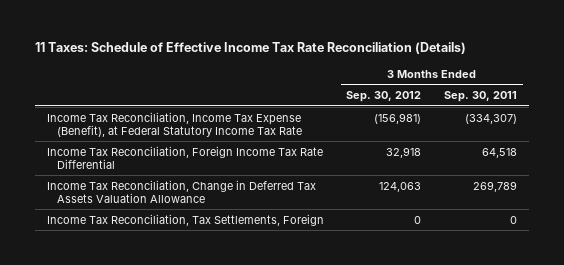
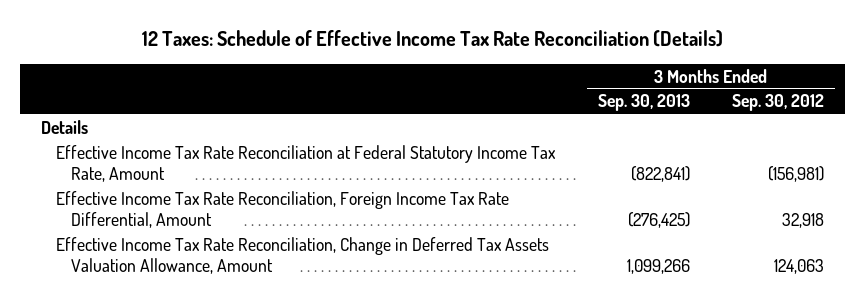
[35,42,467,55] 11 Taxes: Schedule of Effective Income Tax Rate Reconciliation (Details) -> [142,30,724,48] 12 Taxes: Schedule of Effective Income Tax Rate Reconciliation (Details)
[444,91,518,103] Sep. 30, 2011 -> none
none -> [597,94,690,112] Sep. 30, 2013
[46,213,324,226] Income Tax Reconciliation, Tax Settlements, Foreign -> none
none -> [40,119,88,134] Details
[46,111,303,137] Income Tax Reconciliation, Income Tax Expense (Benefit), at Federal Statutory Income Tax Rate -> [56,144,557,182] Effective Income Tax Rate Reconciliation at Federal Statutory Income Tax Rate, Amount
[46,145,323,169] Income Tax Reconciliation, Foreign Income Tax Rate Differential -> [56,190,510,228] Effective Income Tax Rate Reconciliation, Foreign Income Tax Rate Differential, Amount
[46,179,316,203] Income Tax Reconciliation, Change in Deferred Tax Assets Valuation Allowance -> [56,236,550,274] Effective Income Tax Rate Reconciliation, Change in Deferred Tax Assets Valuation Allowance, Amount

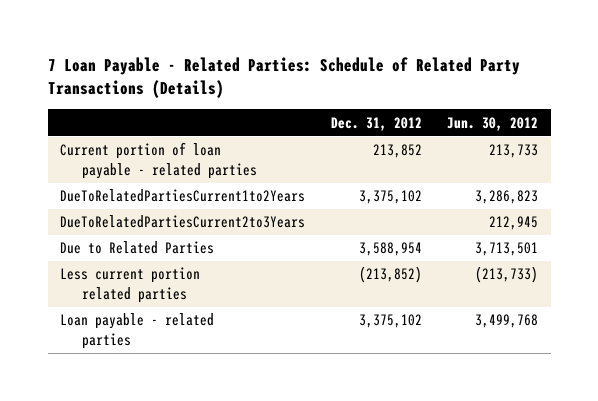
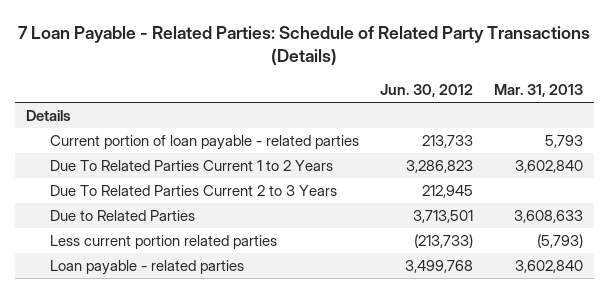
[330,116,422,131] Dec. 31, 2012 -> none
none -> [493,84,583,98] Mar. 31, 2013
none -> [25,109,71,121] Details
[60,189,306,203] DueToRelatedPartiesCurrent1to2Years -> [49,159,333,171] Due To Related Parties Current 1 to 2 Years
[60,215,306,229] DueToRelatedPartiesCurrent2to3Years -> [49,184,337,196] Due To Related Parties Current 2 to 3 Years

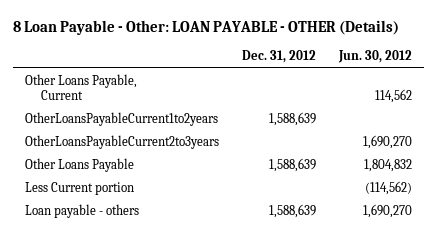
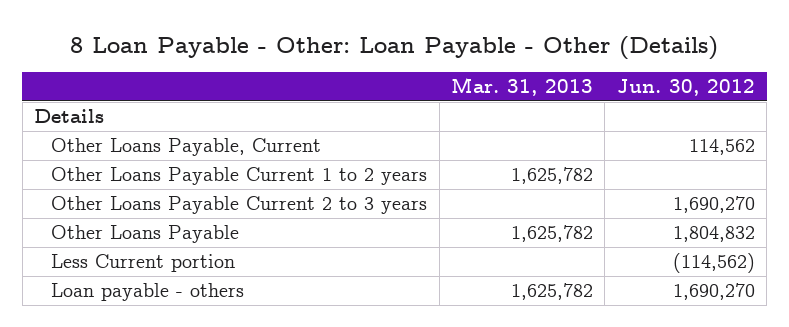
[12,20,399,36] 8 Loan Payable - Other: LOAN PAYABLE - OTHER (Details) -> [70,35,719,60] 8 Loan Payable - Other: Loan Payable - Other (Details)
[241,50,316,64] Dec. 31, 2012 -> none
none -> [451,76,594,96] Mar. 31, 2013
none -> [34,108,105,123] Details
[24,111,218,126] OtherLoansPayableCurrent1to2years -> [51,166,428,185] Other Loans Payable Current 1 to 2 years
[24,134,219,149] OtherLoansPayableCurrent2to3years -> [51,195,428,214] Other Loans Payable Current 2 to 3 years

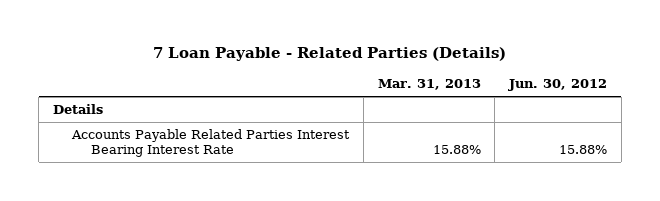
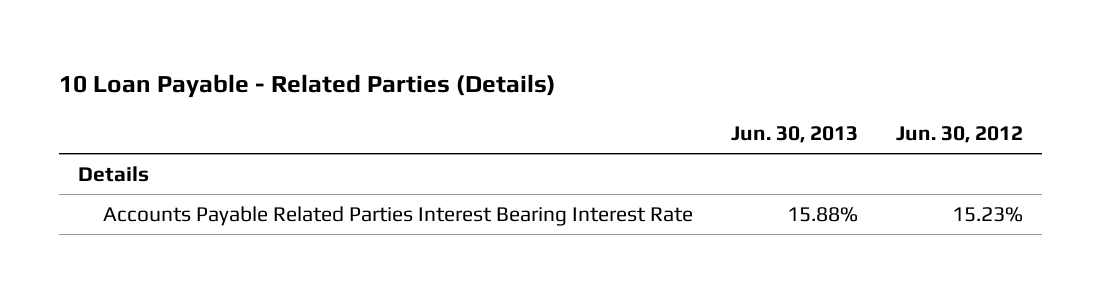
[153,47,507,62] 7 Loan Payable - Related Parties (Details) -> [59,74,557,99] 10 Loan Payable - Related Parties (Details)
[377,79,481,91] Mar. 31, 2013 -> none
none -> [730,126,858,144] Jun. 30, 2013
[559,145,608,155] 15.88% -> [951,206,1023,222] 15.23%

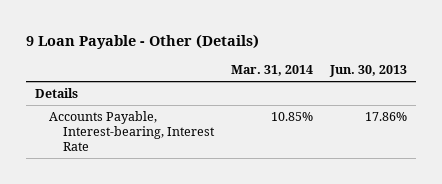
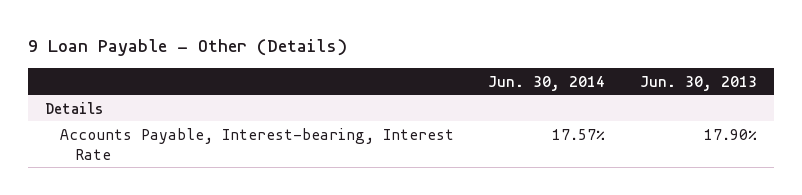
[231,65,314,77] Mar. 31, 2014 -> none
none -> [488,75,606,91] Jun. 30, 2014
[365,111,408,121] 17.86% -> [703,128,757,140] 17.90%

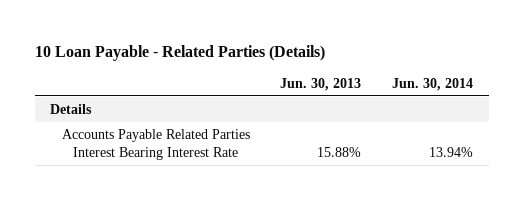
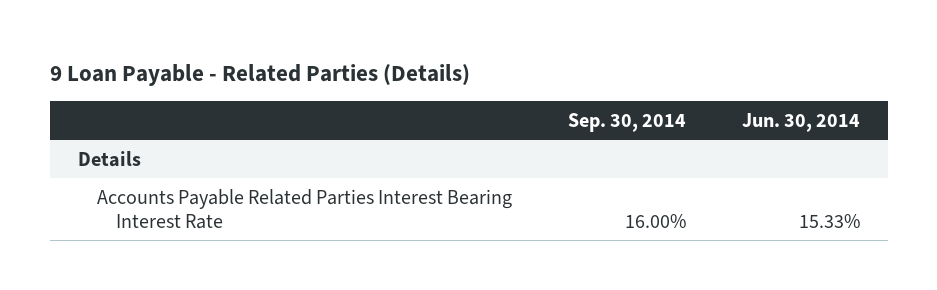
[34,44,325,61] 10 Loan Payable - Related Parties (Details) -> [49,63,470,86] 9 Loan Payable - Related Parties (Details)
[280,77,362,91] Jun. 30, 2013 -> none
none -> [567,112,686,132] Sep. 30, 2014
[429,146,474,157] 13.94% -> [798,213,860,228] 15.33%

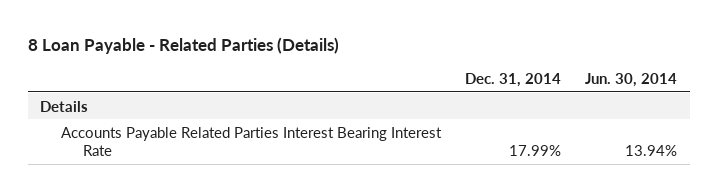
[49,63,470,86] 9 Loan Payable - Related Parties (Details) -> [27,36,339,54] 8 Loan Payable - Related Parties (Details)
[567,112,686,132] Sep. 30, 2014 -> none
none -> [465,72,562,87] Dec. 31, 2014
[798,213,860,228] 15.33% -> [625,145,678,157] 13.94%

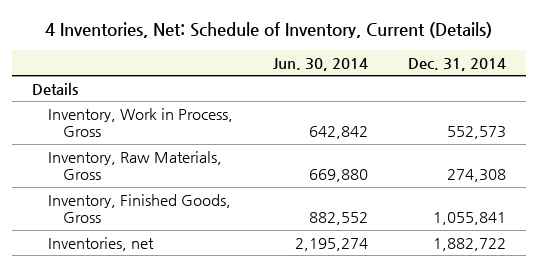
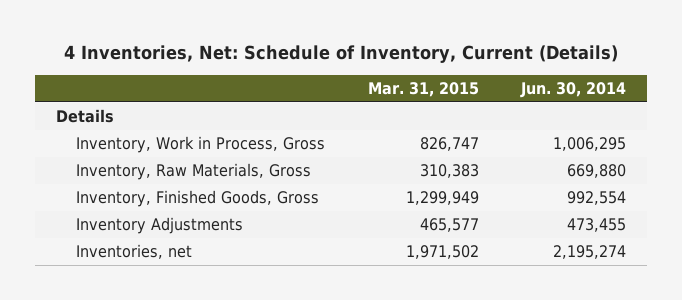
[407,57,506,71] Dec. 31, 2014 -> none
none -> [367,82,479,98] Mar. 31, 2015
[308,126,368,140] 642,842 -> [552,137,626,152] 1,006,295
[308,212,368,226] 882,552 -> [566,191,626,206] 992,554
none -> [76,217,244,235] Inventory Adjustments

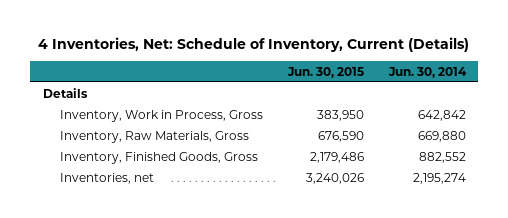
[367,82,479,98] Mar. 31, 2015 -> none
none -> [287,66,365,78] Jun. 30, 2015
[552,137,626,152] 1,006,295 -> [417,109,466,121] 642,842
[76,217,244,235] Inventory Adjustments -> none
[566,191,626,206] 992,554 -> [418,151,466,163] 882,552

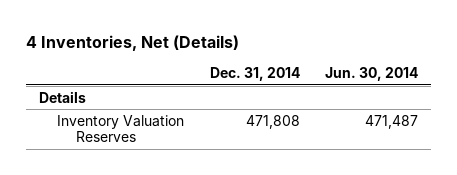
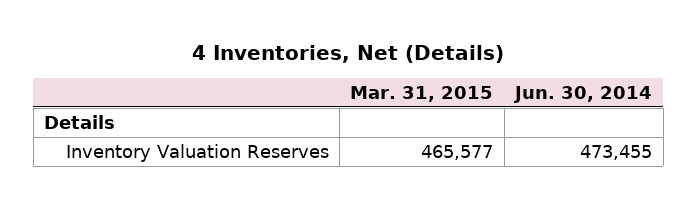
[209,67,300,82] Dec. 31, 2014 -> none
none -> [350,85,494,102] Mar. 31, 2015
[365,114,419,129] 471,487 -> [580,145,653,161] 473,455

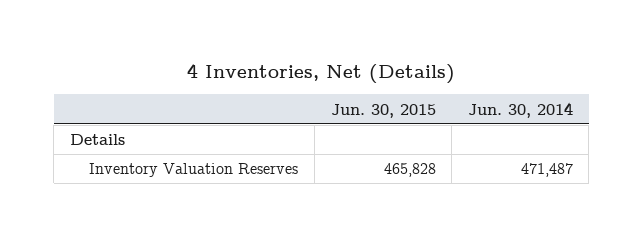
[350,85,494,102] Mar. 31, 2015 -> none
none -> [330,103,436,118] Jun. 30, 2015
[580,145,653,161] 473,455 -> [520,163,573,178] 471,487

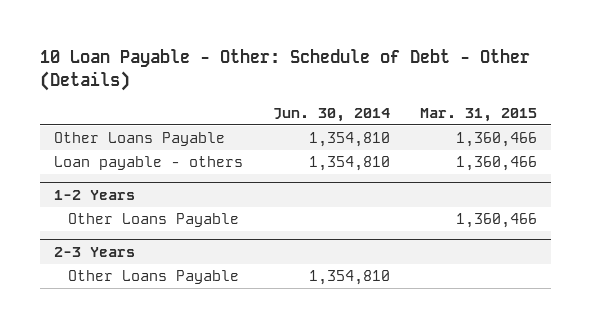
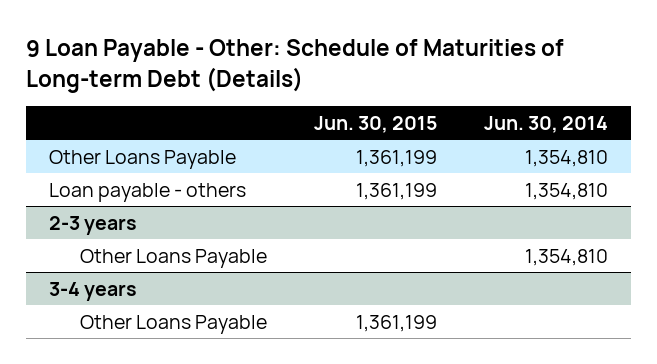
[39,48,530,91] 10 Loan Payable - Other: Schedule of Debt - Other (Details) -> [25,39,564,93] 9 Loan Payable - Other: Schedule of Maturities of Long-term Debt (Details)
[419,107,537,122] Mar. 31, 2015 -> none
none -> [314,116,438,134] Jun. 30, 2015
[54,190,136,201] 1-2 Years -> none
[67,213,239,228] Other Loans Payable -> none
[54,247,136,258] 2-3 Years -> [49,215,138,235] 2-3 years
none -> [49,281,138,301] 3-4 years
none -> [80,314,268,334] Other Loans Payable

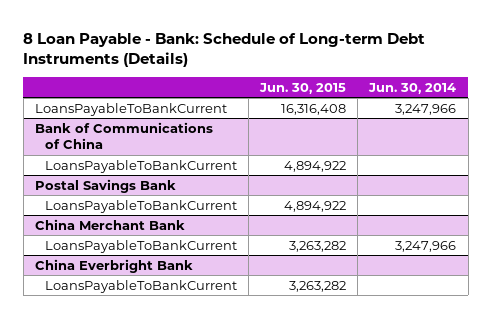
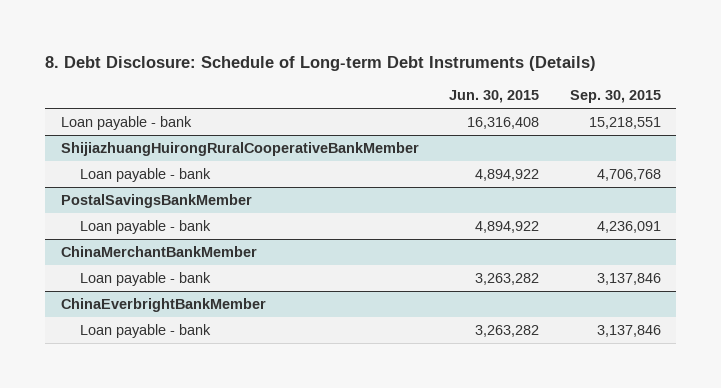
[23,32,426,67] 8 Loan Payable - Bank: Schedule of Long-term Debt Instruments (Details) -> [45,55,597,71] 8. Debt Disclosure: Schedule of Long-term Debt Instruments (Details)
[368,82,457,94] Jun. 30, 2014 -> none
none -> [569,90,661,104] Sep. 30, 2015
[35,121,214,150] Bank of Communications of China -> none
[35,102,228,116] LoansPayableToBankCurrent -> [60,115,192,130] Loan payable - bank
none -> [60,141,419,156] ShijiazhuangHuirongRuralCooperativeBankMember
[44,159,237,173] LoansPayableToBankCurrent -> [80,167,212,182] Loan payable - bank
[35,178,177,193] Postal Savings Bank -> [60,193,252,208] PostalSavingsBankMember
[44,199,237,213] LoansPayableToBankCurrent -> [80,219,212,234] Loan payable - bank
[35,218,186,230] China Merchant Bank -> [60,245,257,257] ChinaMerchantBankMember
[44,239,237,253] LoansPayableToBankCurrent -> [80,271,212,286] Loan payable - bank
[35,258,194,273] China Everbright Bank -> [60,297,266,312] ChinaEverbrightBankMember
[44,279,237,293] LoansPayableToBankCurrent -> [80,323,212,338] Loan payable - bank

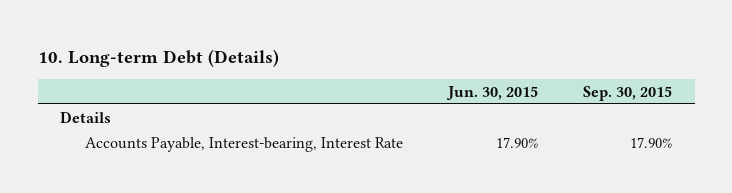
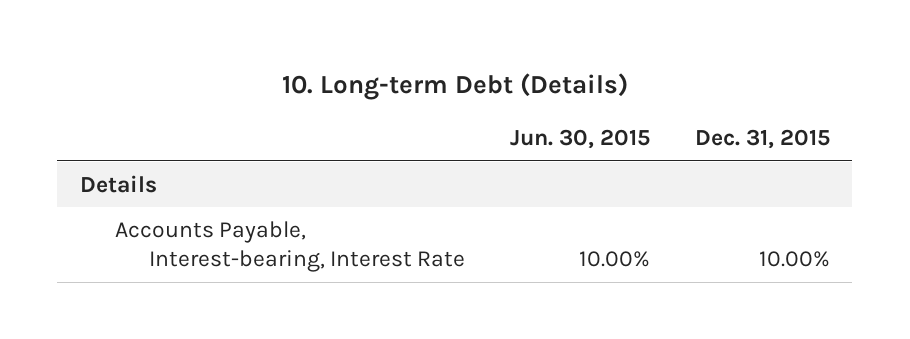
[583,85,673,101] Sep. 30, 2015 -> none
none -> [694,129,830,150] Dec. 31, 2015
[496,136,539,148] 17.90% -> [579,251,651,268] 10.00%

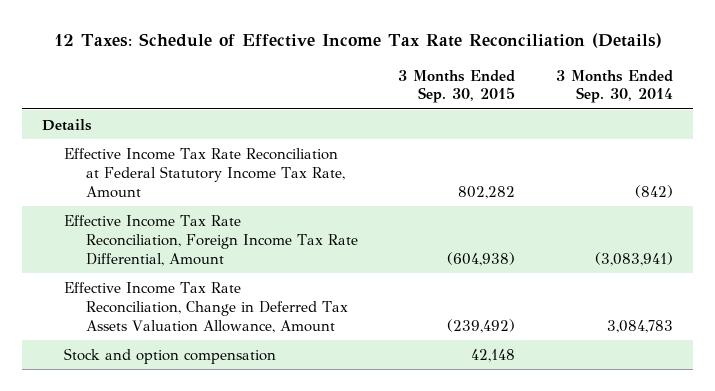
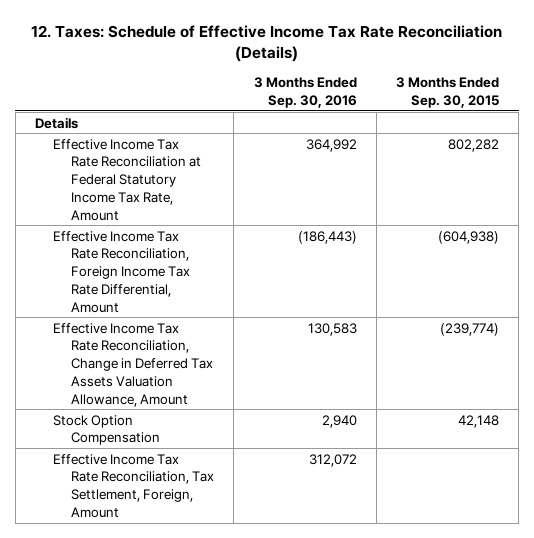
[53,32,662,48] 12 Taxes: Schedule of Effective Income Tax Rate Reconciliation (Details) -> [31,24,503,62] 12. Taxes: Schedule of Effective Income Tax Rate Reconciliation (Details)
[556,69,674,104] 3 Months Ended Sep. 30, 2014 -> none
none -> [253,77,357,108] 3 Months Ended Sep. 30, 2016
[447,318,516,333] (239,492) -> [440,322,500,336] (239,774)
[64,347,277,364] Stock and option compensation -> [53,414,161,446] Stock Option Compensation
none -> [53,453,215,518] Effective Income Tax Rate Reconciliation, Tax Settlement, Foreign, Amount

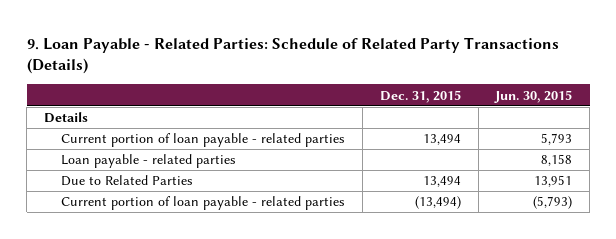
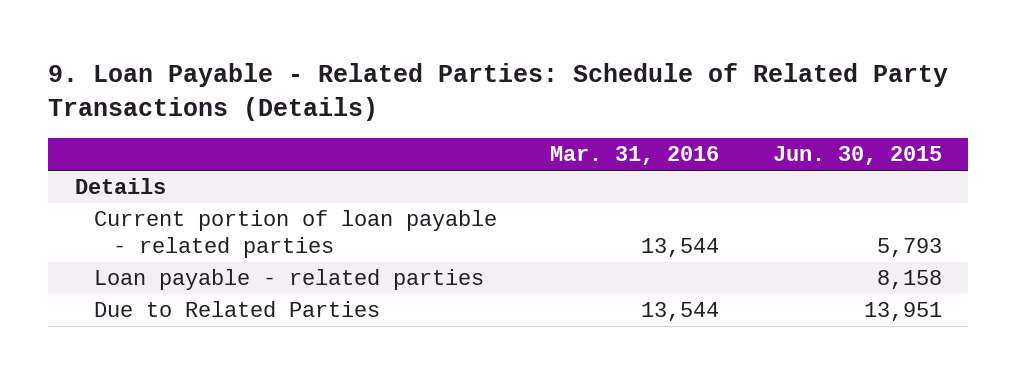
[379,89,461,103] Dec. 31, 2015 -> none
none -> [550,146,720,166] Mar. 31, 2016
[61,196,346,211] Current portion of loan payable - related parties -> none

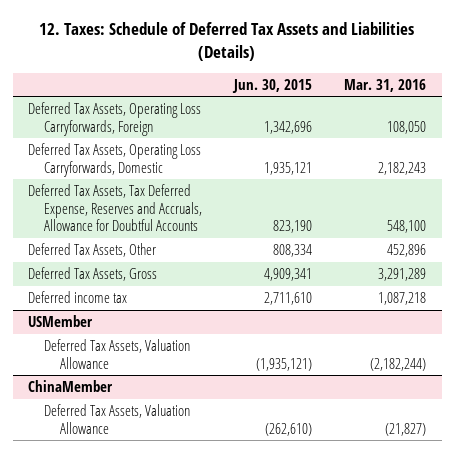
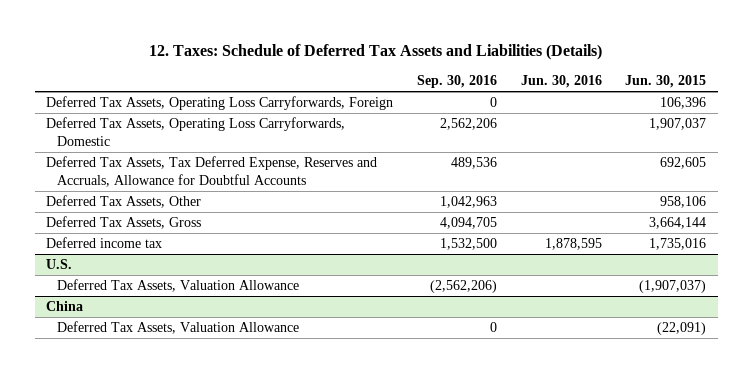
[343,78,426,92] Mar. 31, 2016 -> none
none -> [417,75,498,89] Sep. 30, 2016
none -> [520,75,602,89] Jun. 30, 2016
[264,120,313,134] 1,342,696 -> [660,97,707,110] 106,396
[264,161,313,175] 1,935,121 -> [649,118,707,131] 1,907,037
[273,220,313,234] 823,190 -> [660,157,707,170] 692,605
[273,244,313,258] 808,334 -> [660,196,707,209] 958,106
[264,268,313,282] 4,909,341 -> [649,217,707,230] 3,664,144
[264,292,313,306] 2,711,610 -> [649,238,707,251] 1,735,016
[28,315,94,328] USMember -> [46,259,73,270] U.S.
[256,357,313,371] (1,935,121) -> [639,280,707,294] (1,907,037)
[28,380,114,393] ChinaMember -> [46,301,84,312] China
[265,422,313,436] (262,610) -> [657,322,707,336] (22,091)

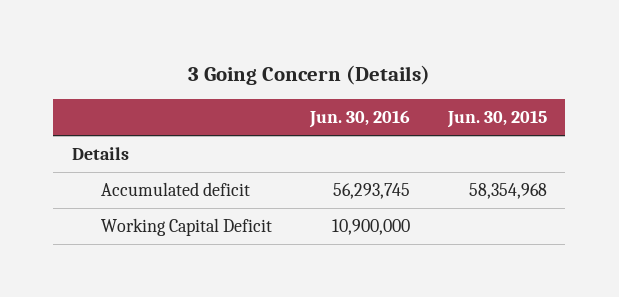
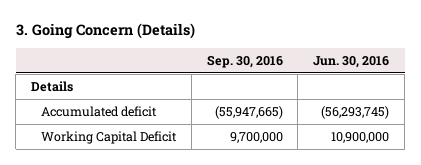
[188,65,431,86] 3 Going Concern (Details) -> [15,23,195,40] 3. Going Concern (Details)
[446,110,547,129] Jun. 30, 2015 -> none
none -> [206,54,283,68] Sep. 30, 2016
[332,183,410,200] 56,293,745 -> [321,105,390,119] (56,293,745)

